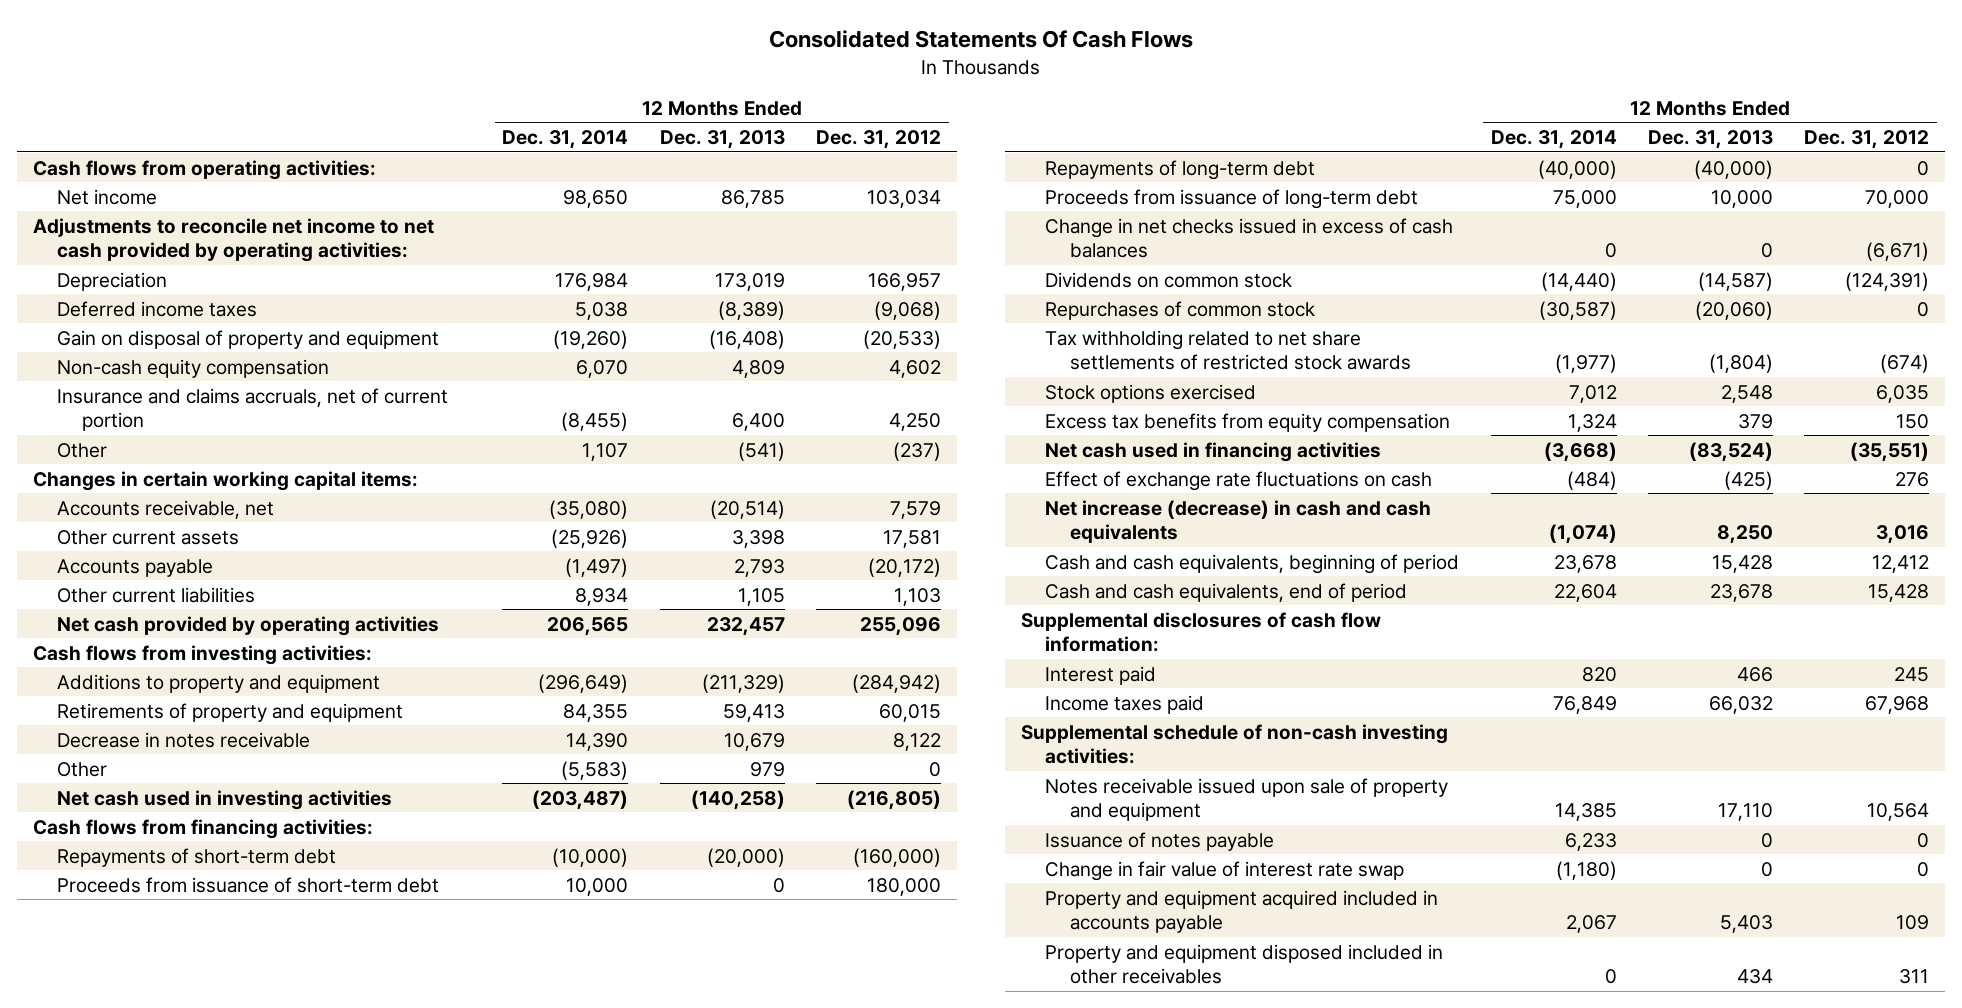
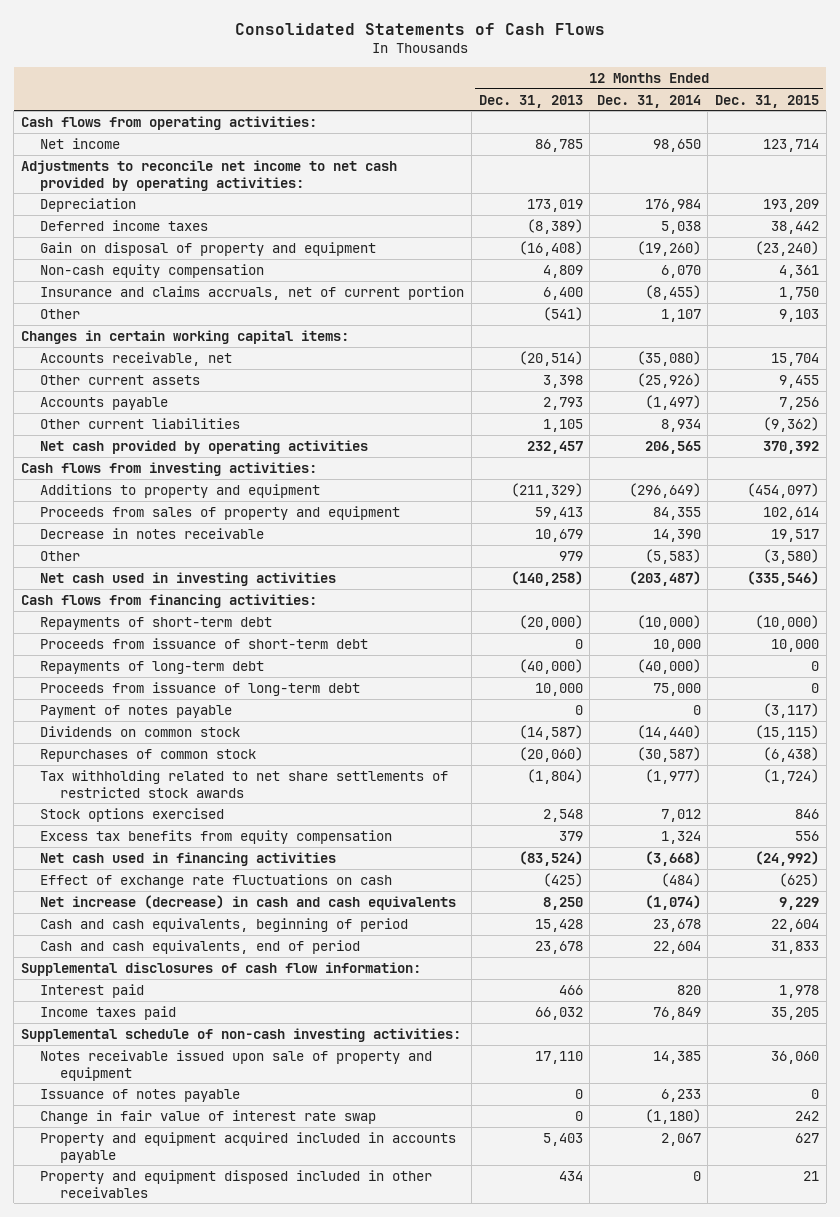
[768,30,1193,49] Consolidated Statements Of Cash Flows -> [234,22,605,35] Consolidated Statements of Cash Flows
[815,130,941,150] Dec. 31, 2012 -> none
none -> [715,94,820,108] Dec. 31, 2015
[57,702,404,722] Retirements of property and equipment -> [40,505,401,520] Proceeds from sales of property and equipment
[1045,217,1454,258] Change in net checks issued in excess of cash balances -> none
none -> [40,704,233,718] Payment of notes payable

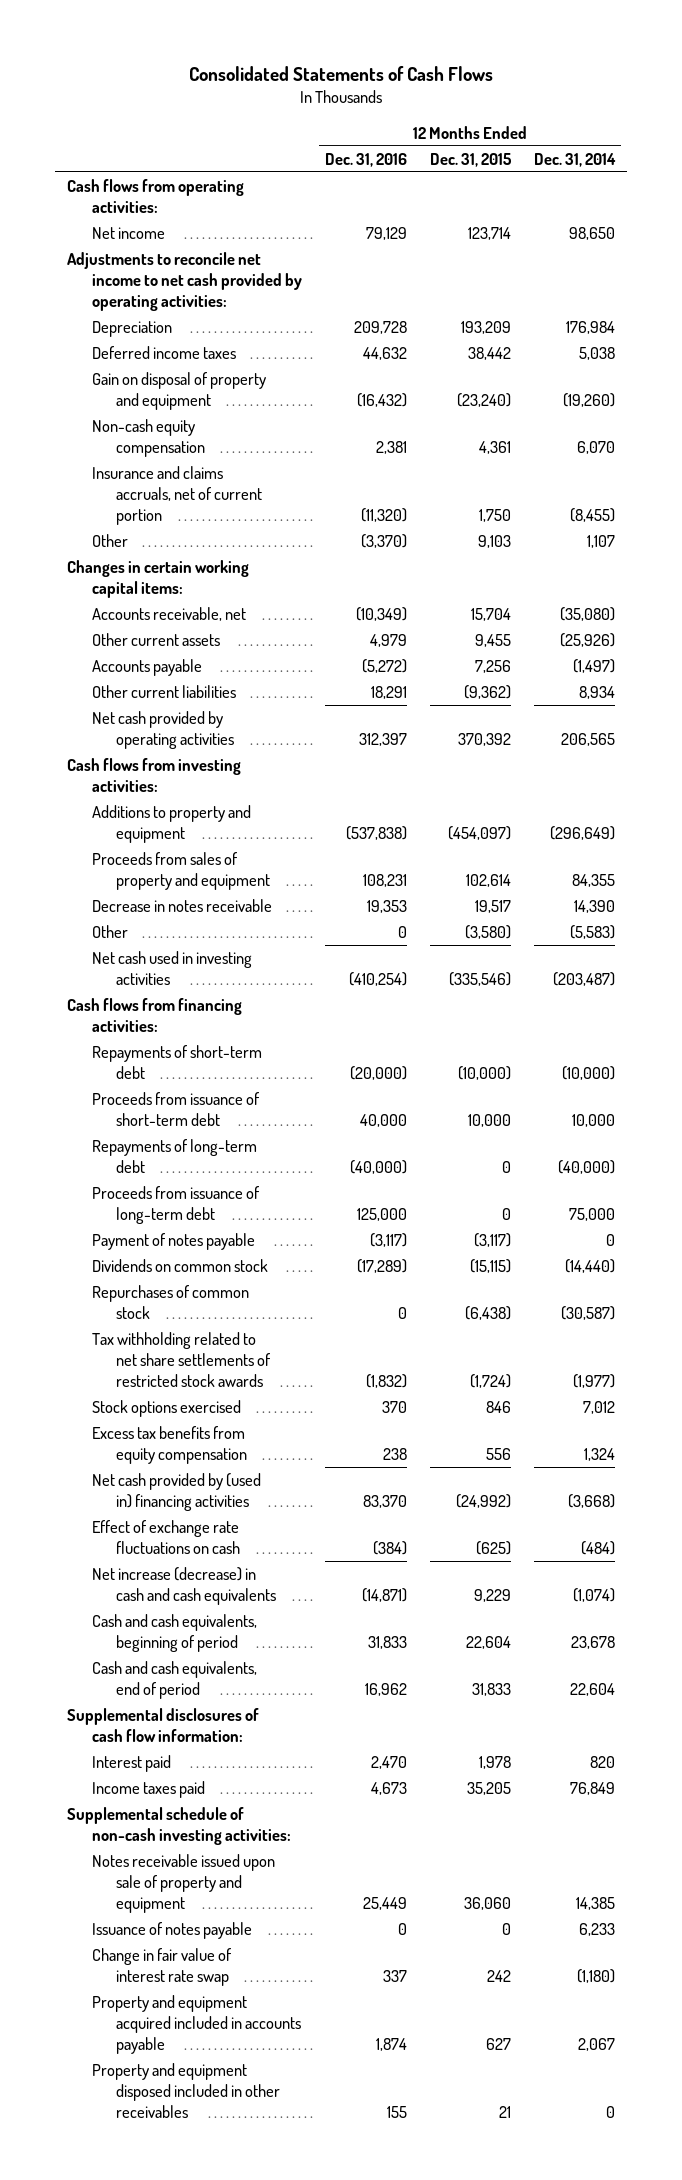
[478,94,583,108] Dec. 31, 2013 -> none
none -> [324,152,407,167] Dec. 31, 2016
[40,851,337,866] Net cash used in financing activities -> [91,1473,261,1511] Net cash provided by (used in) financing activities

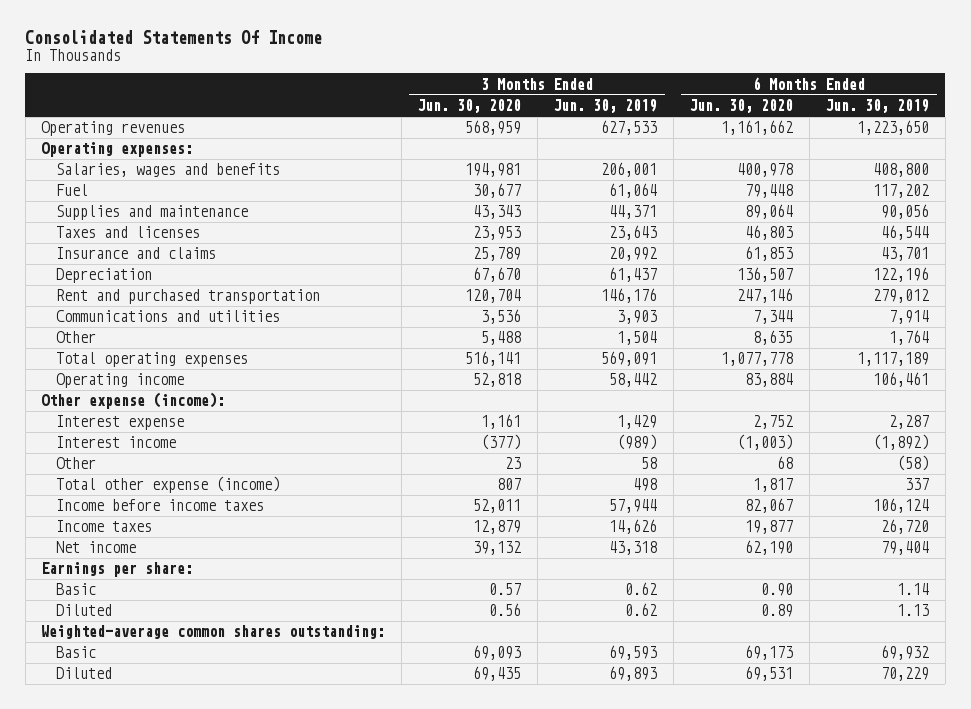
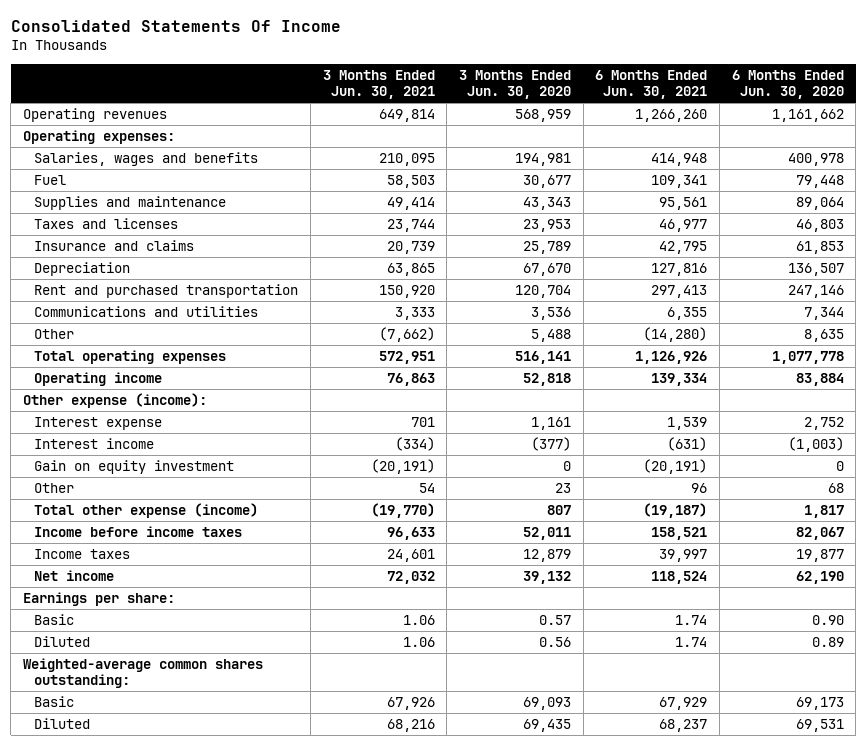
[553,99,658,114] Jun. 30, 2019 -> none
[825,99,930,114] Jun. 30, 2019 -> none
none -> [322,69,435,99] 3 Months Ended Jun. 30, 2021
none -> [595,69,708,99] 6 Months Ended Jun. 30, 2021
none -> [34,460,235,475] Gain on equity investment

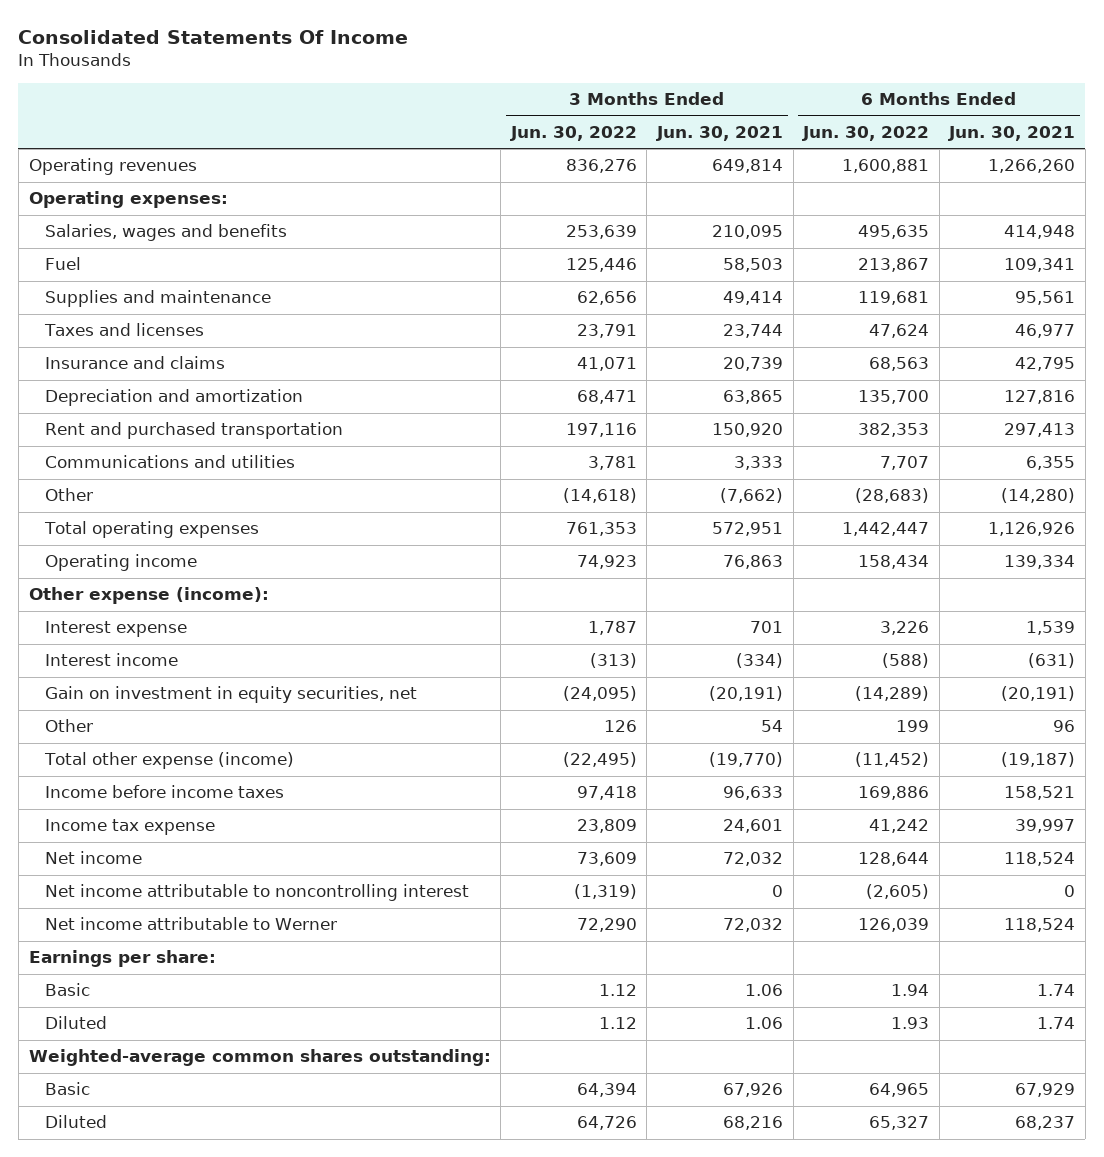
[458,69,571,99] 3 Months Ended Jun. 30, 2020 -> none
[731,69,844,99] 6 Months Ended Jun. 30, 2020 -> none
none -> [509,125,637,141] Jun. 30, 2022
none -> [802,125,930,141] Jun. 30, 2022
[34,262,131,277] Depreciation -> [44,389,303,407] Depreciation and amortization
[34,460,235,475] Gain on equity investment -> [44,686,417,704] Gain on investment in equity securities, net
[34,549,131,560] Income taxes -> [44,819,215,836] Income tax expense
none -> [44,884,469,902] Net income attributable to noncontrolling interest
none -> [44,917,337,931] Net income attributable to Werner

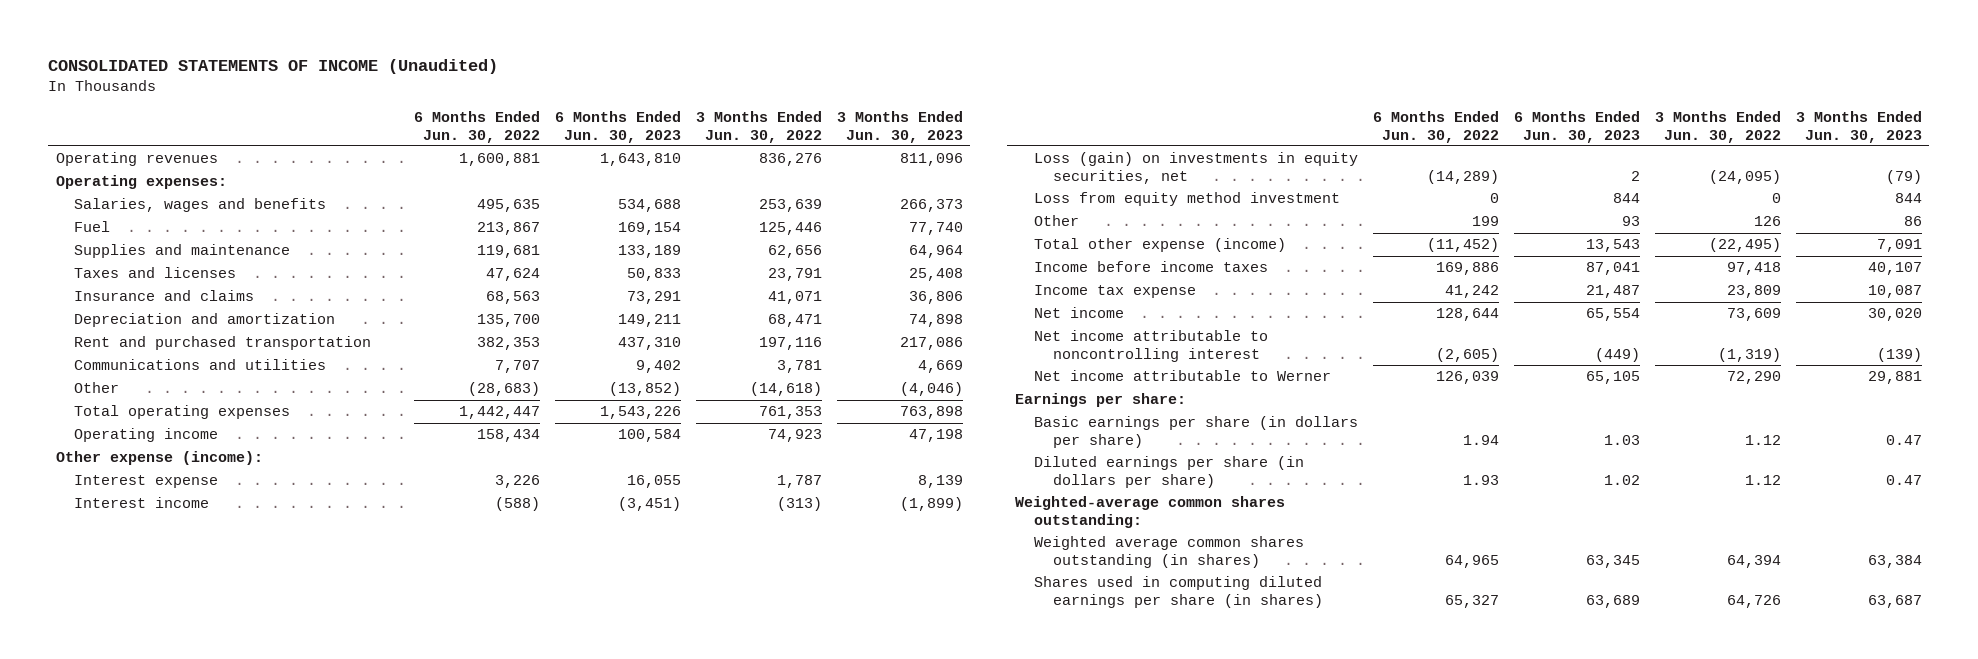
[18,29,409,44] Consolidated Statements Of Income -> [48,58,499,74] CONSOLIDATED STATEMENTS OF INCOME (Unaudited)
[655,125,783,141] Jun. 30, 2021 -> none
[948,125,1076,141] Jun. 30, 2021 -> none
none -> [554,110,681,143] 6 Months Ended Jun. 30, 2023
none -> [836,110,963,143] 3 Months Ended Jun. 30, 2023
[44,686,417,704] Gain on investment in equity securities, net -> [1033,152,1358,184] Loss (gain) on investments in equity securities, net
none -> [1033,192,1340,207] Loss from equity method investment
[44,983,90,997] Basic -> [1033,416,1358,448] Basic earnings per share (in dollars per share)
[44,1016,107,1030] Diluted -> [1033,456,1304,488] Diluted earnings per share (in dollars per share)
[44,1082,90,1096] Basic -> [1033,536,1304,568] Weighted average common shares outstanding (in shares)
[44,1115,107,1129] Diluted -> [1033,576,1323,608] Shares used in computing diluted earnings per share (in shares)

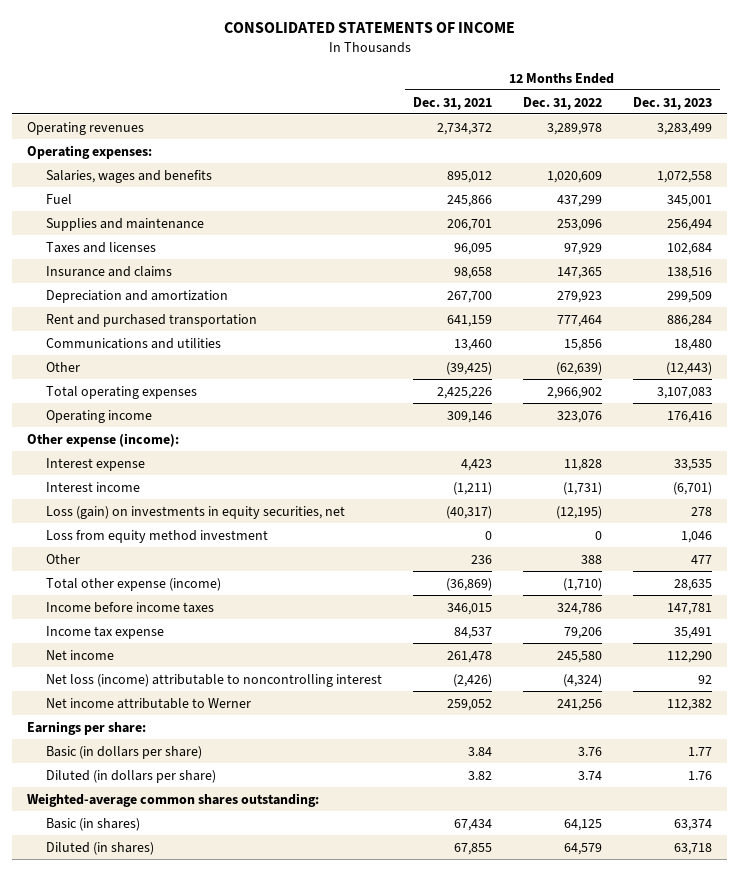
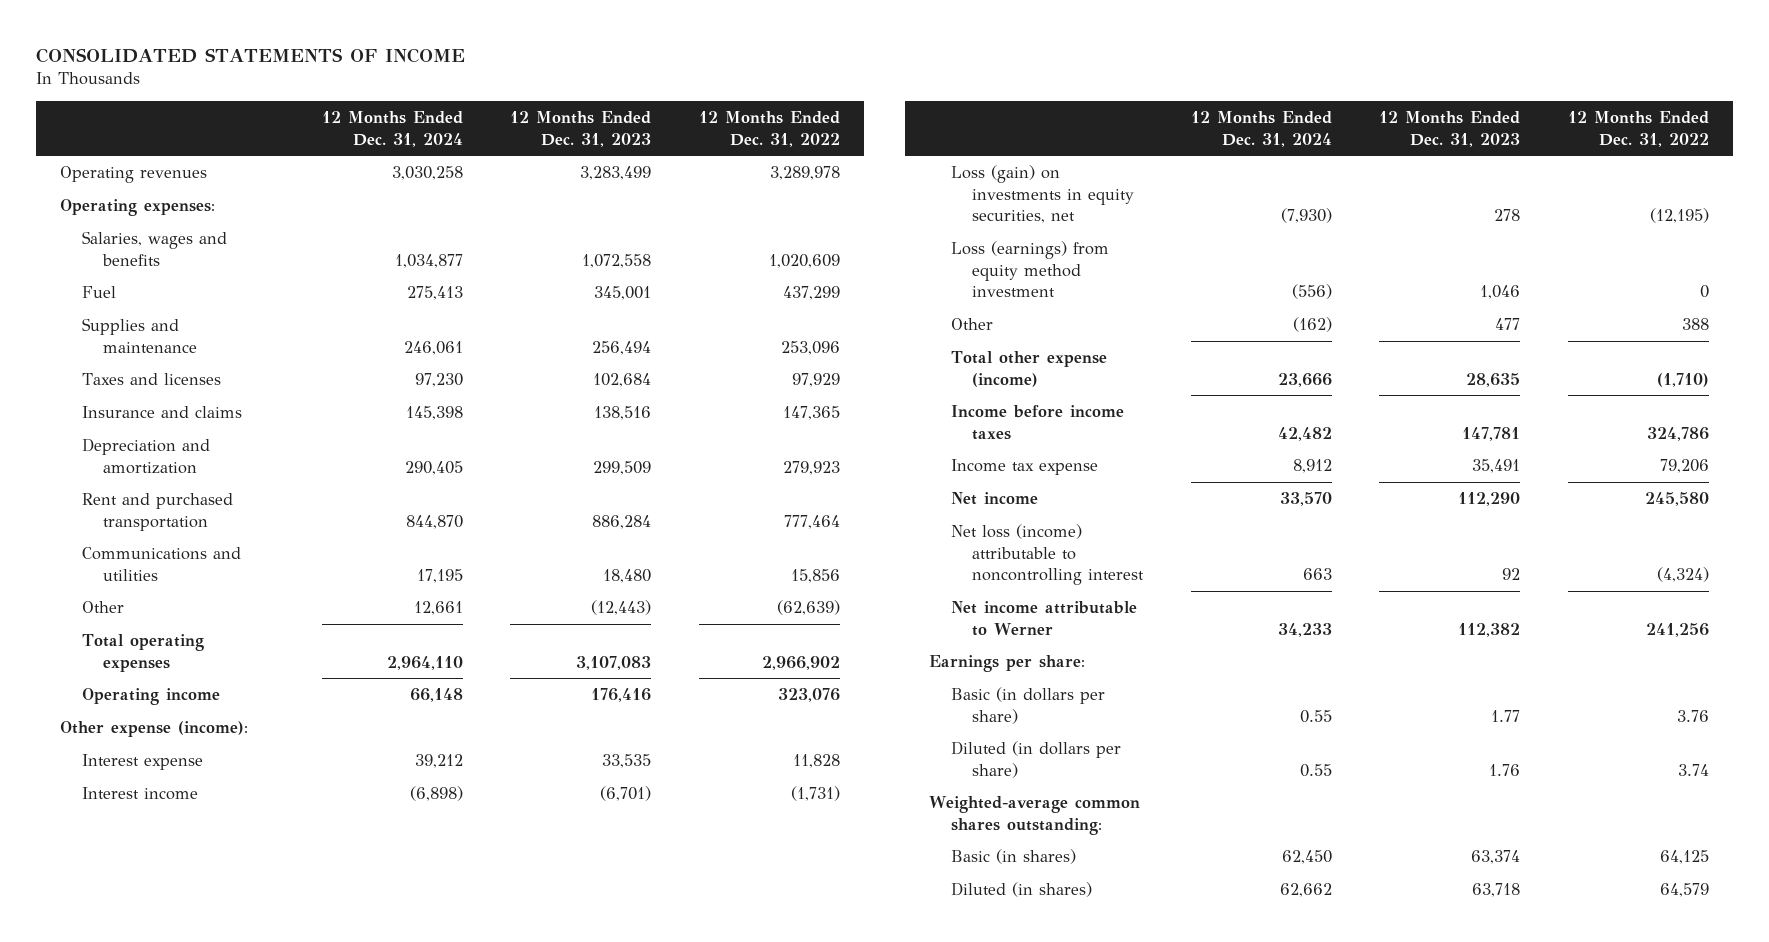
[412,96,492,110] Dec. 31, 2021 -> none
none -> [321,111,463,147] 12 Months Ended Dec. 31, 2024
[45,529,268,543] Loss from equity method investment -> [950,241,1109,297] Loss (earnings) from equity method investment

